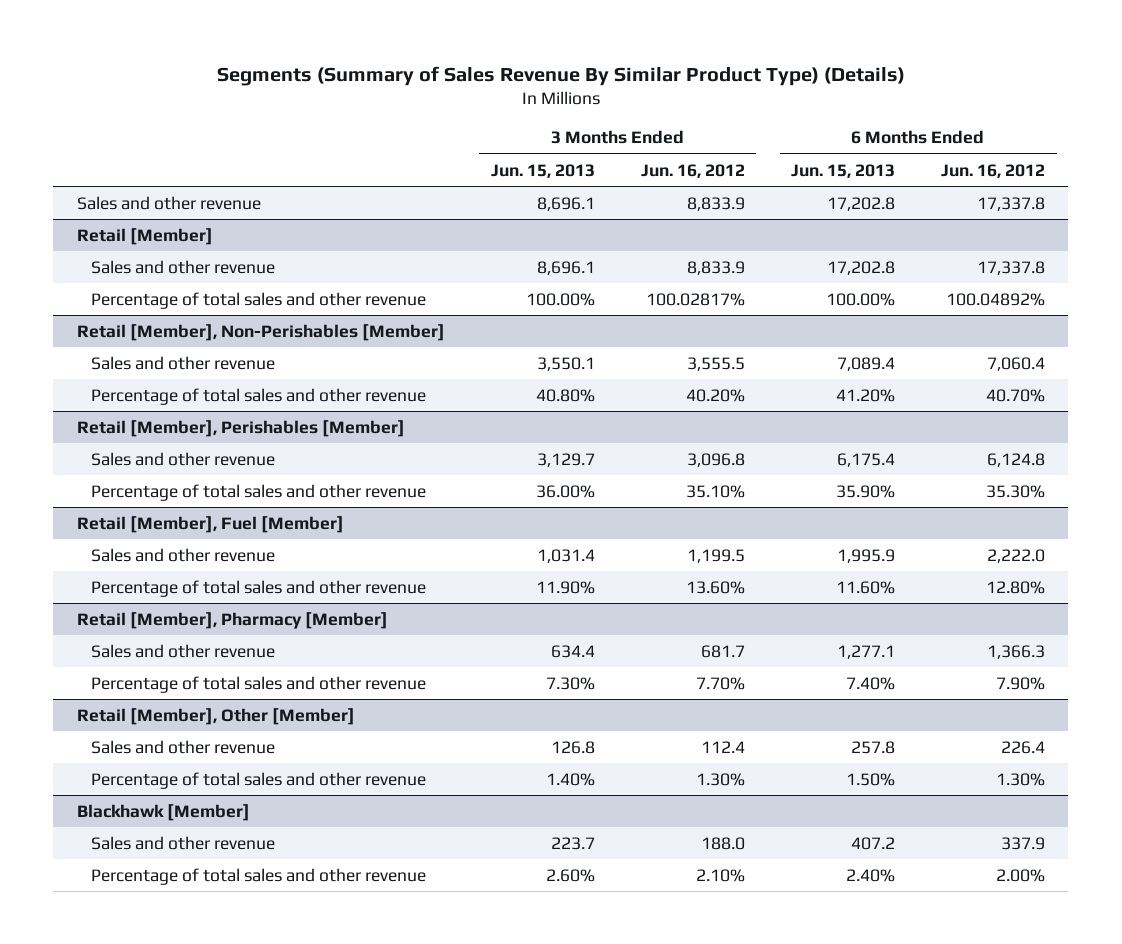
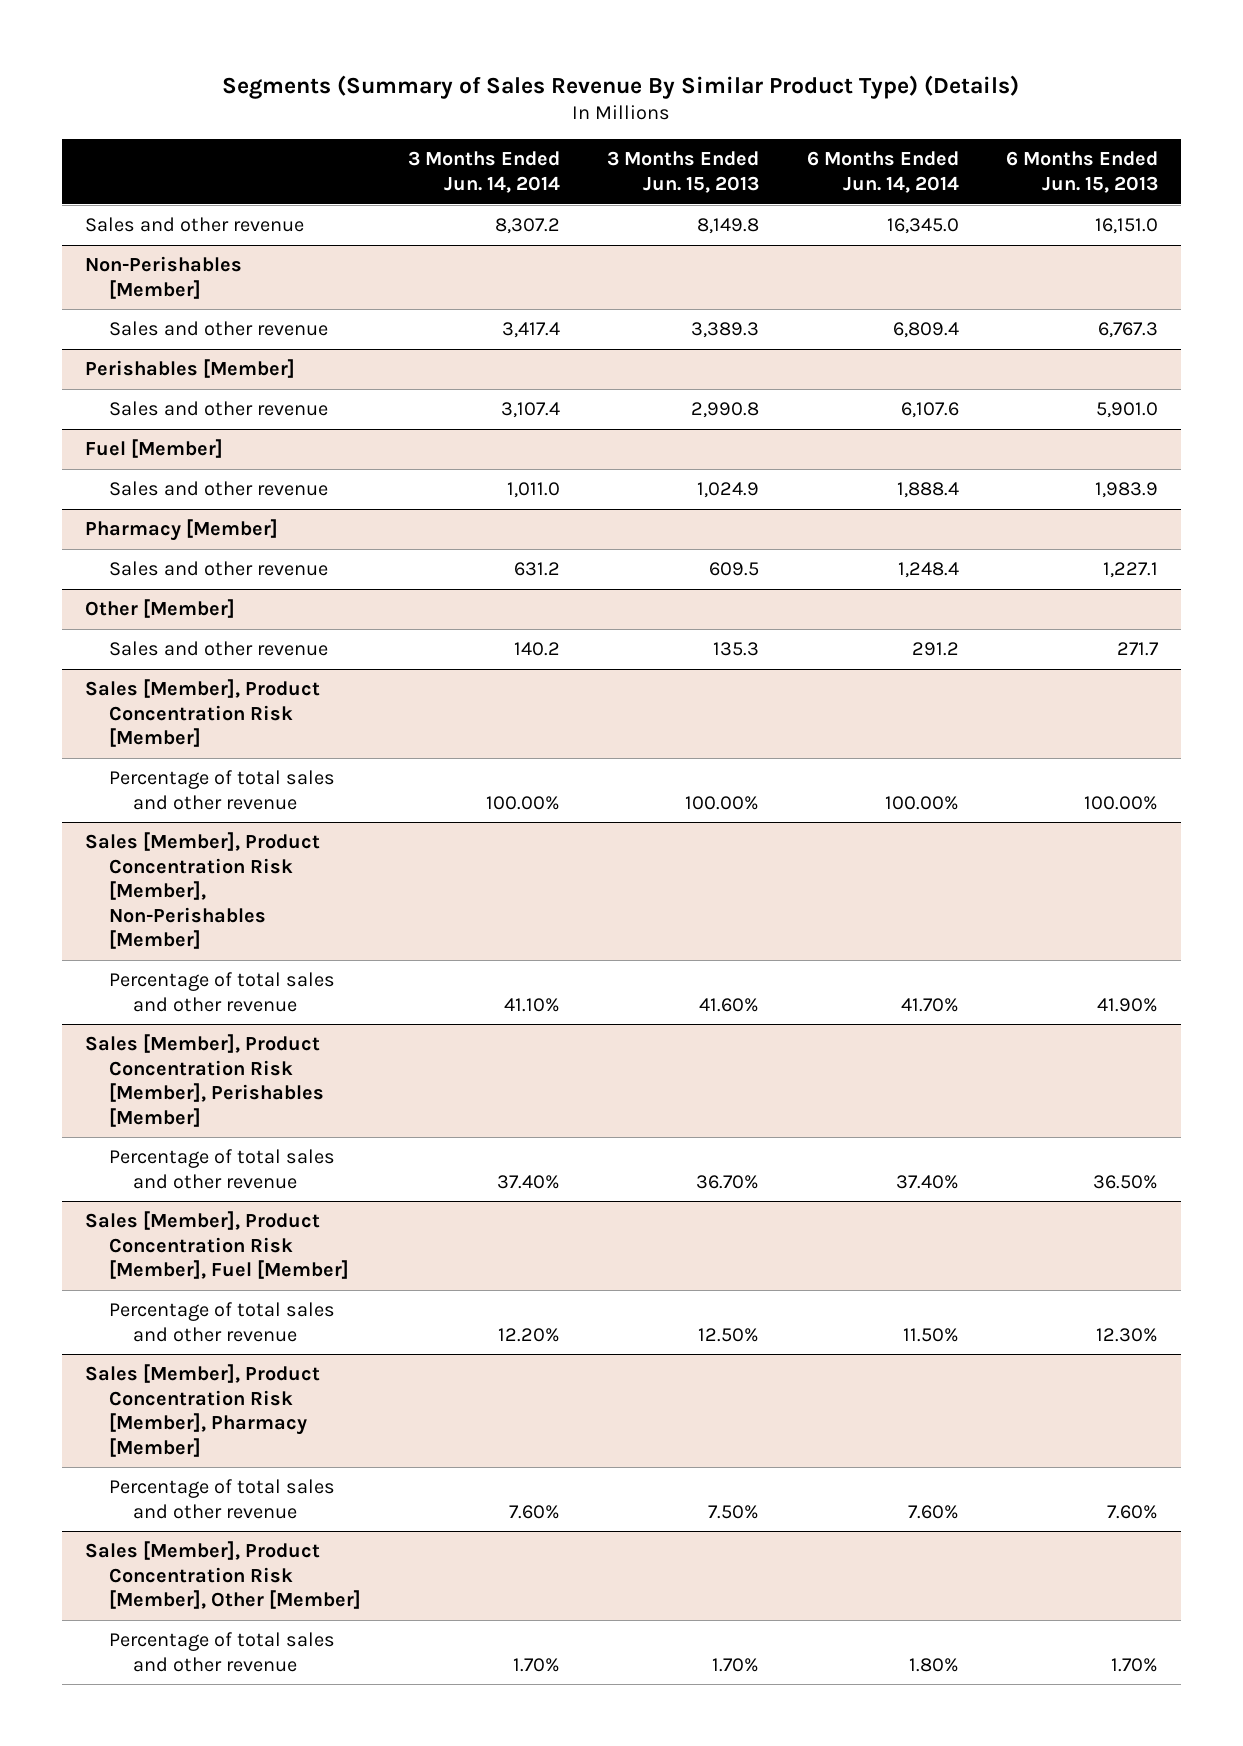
[640,163,745,178] Jun. 16, 2012 -> none
[941,163,1046,178] Jun. 16, 2012 -> none
none -> [408,151,561,194] 3 Months Ended Jun. 14, 2014
none -> [806,151,959,194] 6 Months Ended Jun. 14, 2014
[76,227,213,245] Retail [Member] -> none
[536,196,595,211] 8,696.1 -> [697,218,760,235] 8,149.8
[827,196,896,211] 17,202.8 -> [1094,218,1158,235] 16,151.0
none -> [85,256,243,299] Non-Perishables [Member]
[536,260,595,275] 8,696.1 -> [691,322,760,339] 3,389.3
[827,260,896,275] 17,202.8 -> [1097,322,1158,339] 6,767.3
none -> [85,359,296,379] Perishables [Member]
none -> [109,401,329,417] Sales and other revenue
none -> [85,439,224,459] Fuel [Member]
none -> [109,481,329,497] Sales and other revenue
none -> [85,519,279,542] Pharmacy [Member]
none -> [109,561,329,577] Sales and other revenue
none -> [85,599,236,619] Other [Member]
none -> [109,641,329,657] Sales and other revenue
none -> [85,679,321,748] Sales [Member], Product Concentration Risk [Member]
[76,323,445,341] Retail [Member], Non-Perishables [Member] -> none
[90,355,275,370] Sales and other revenue -> none
[76,419,405,437] Retail [Member], Perishables [Member] -> none
[90,451,275,466] Sales and other revenue -> none
[76,515,344,533] Retail [Member], Fuel [Member] -> none
[90,547,275,562] Sales and other revenue -> none
[76,611,388,629] Retail [Member], Pharmacy [Member] -> none
[90,643,275,658] Sales and other revenue -> none
[76,707,355,725] Retail [Member], Other [Member] -> none
[90,739,275,754] Sales and other revenue -> none
[76,803,250,821] Blackhawk [Member] -> none
[90,835,275,850] Sales and other revenue -> none
[90,867,426,885] Percentage of total sales and other revenue -> none
none -> [85,832,321,950] Sales [Member], Product Concentration Risk [Member], Non-Perishables [Member]
[535,388,595,402] 40.80% -> [699,997,760,1012] 41.60%
[836,388,896,402] 41.20% -> [1096,997,1158,1012] 41.90%
none -> [85,1034,325,1127] Sales [Member], Product Concentration Risk [Member], Perishables [Member]
[535,484,595,498] 36.00% -> [696,1174,760,1189] 36.70%
[836,484,896,498] 35.90% -> [1092,1174,1158,1189] 36.50%
none -> [85,1211,350,1280] Sales [Member], Product Concentration Risk [Member], Fuel [Member]
[535,580,595,594] 11.90% -> [698,1327,760,1342] 12.50%
[836,580,896,594] 11.60% -> [1095,1327,1158,1342] 12.30%
none -> [85,1364,321,1457] Sales [Member], Product Concentration Risk [Member], Pharmacy [Member]
[545,676,595,690] 7.30% -> [708,1504,760,1519] 7.50%
[846,676,896,690] 7.40% -> [1106,1504,1158,1519] 7.60%
none -> [85,1541,362,1610] Sales [Member], Product Concentration Risk [Member], Other [Member]
[545,772,595,786] 1.40% -> [712,1657,760,1672] 1.70%
[846,772,896,786] 1.50% -> [1110,1657,1158,1672] 1.70%

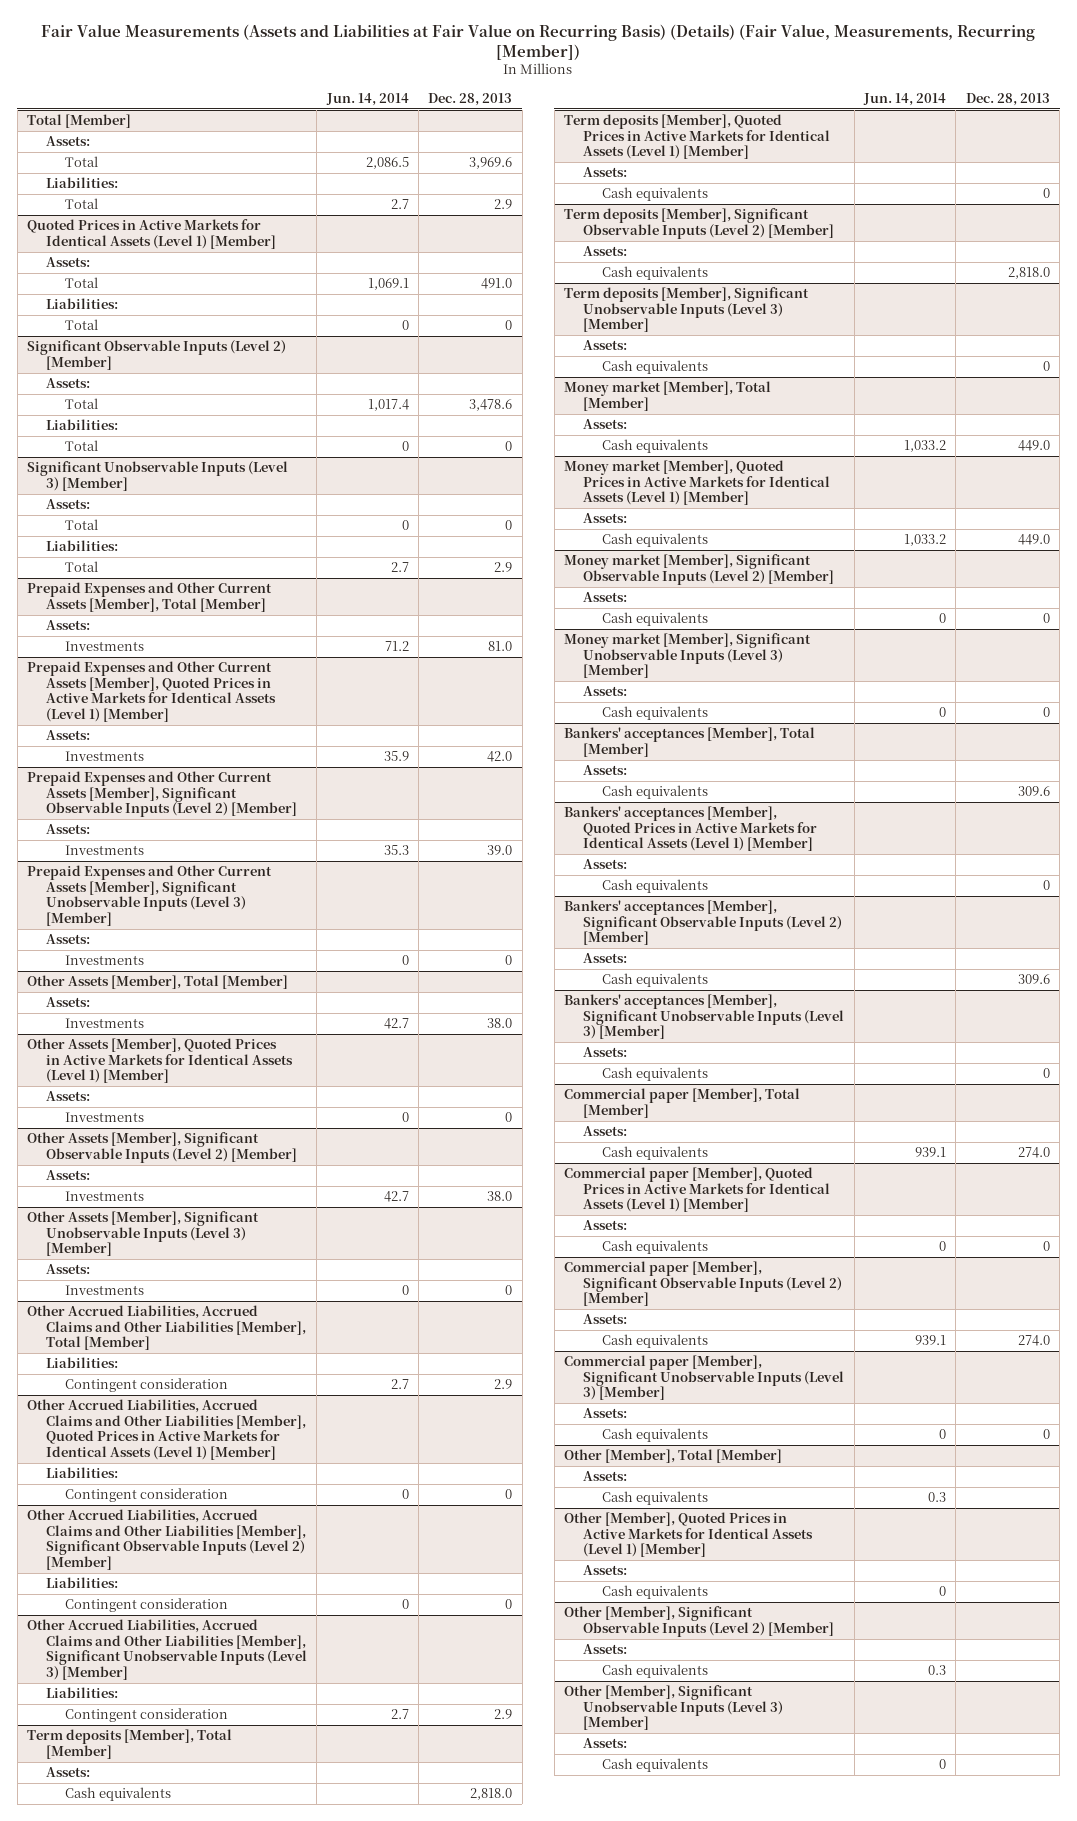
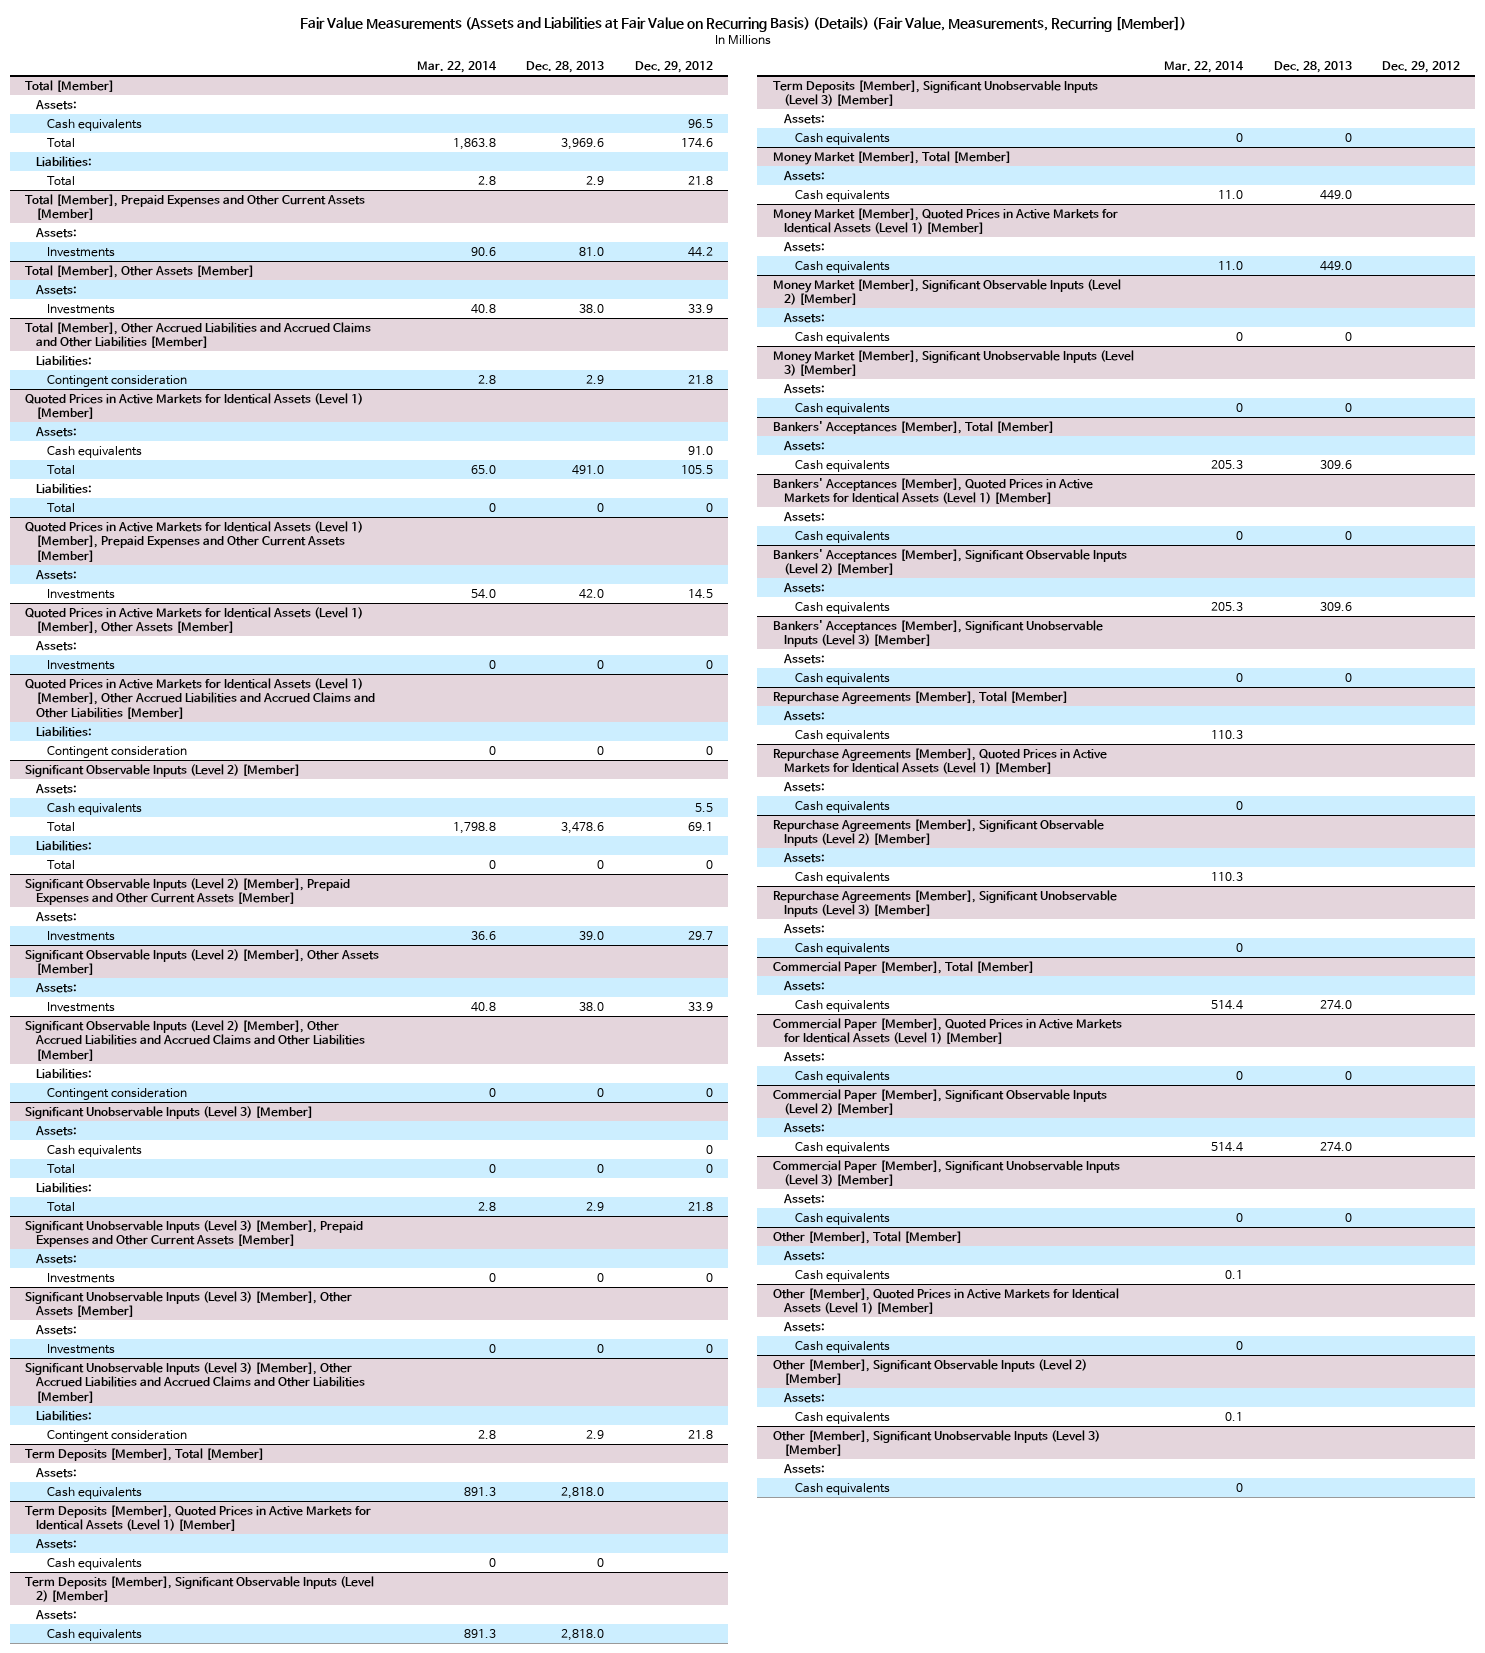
[325,92,409,106] Jun. 14, 2014 -> none
none -> [416,60,497,73] Mar. 22, 2014
none -> [634,60,713,73] Dec. 29, 2012
none -> [47,118,143,131] Cash equivalents
none -> [25,193,366,221] Total [Member], Prepaid Expenses and Other Current Assets [Member]
none -> [35,227,78,238] Assets:
none -> [47,246,116,257] Investments
none -> [25,264,255,278] Total [Member], Other Assets [Member]
none -> [35,284,78,295] Assets:
none -> [47,303,116,314] Investments
none -> [25,321,372,349] Total [Member], Other Accrued Liabilities and Accrued Claims and Other Liabilities [Member]
none -> [36,354,93,366] Liabilities:
none -> [47,374,188,387] Contingent consideration
none -> [47,445,143,458] Cash equivalents
none -> [25,520,364,562] Quoted Prices in Active Markets for Identical Assets (Level 1) [Member], Prepaid Expenses and Other Current Assets [Member]
none -> [35,569,78,580] Assets:
none -> [47,588,116,599] Investments
none -> [25,606,364,635] Quoted Prices in Active Markets for Identical Assets (Level 1) [Member], Other Assets [Member]
none -> [35,640,78,651] Assets:
none -> [47,659,116,670] Investments
none -> [25,677,376,719] Quoted Prices in Active Markets for Identical Assets (Level 1) [Member], Other Accrued Liabilities and Accrued Claims and Other Liabilities [Member]
none -> [36,725,93,737] Liabilities:
none -> [47,745,188,758] Contingent consideration
none -> [47,802,143,815] Cash equivalents
none -> [25,877,351,906] Significant Observable Inputs (Level 2) [Member], Prepaid Expenses and Other Current Assets [Member]
none -> [35,911,78,922] Assets:
none -> [47,930,116,941] Investments
none -> [25,948,380,976] Significant Observable Inputs (Level 2) [Member], Other Assets [Member]
none -> [35,982,78,993] Assets:
none -> [47,1001,116,1012] Investments
none -> [25,1019,366,1061] Significant Observable Inputs (Level 2) [Member], Other Accrued Liabilities and Accrued Claims and Other Liabilities [Member]
none -> [36,1067,93,1079] Liabilities:
none -> [47,1087,188,1100] Contingent consideration
none -> [47,1144,143,1157] Cash equivalents
[26,582,272,612] Prepaid Expenses and Other Current Assets [Member], Total [Member] -> none
[45,620,90,631] Assets: -> none
[64,641,144,652] Investments -> none
[26,661,276,722] Prepaid Expenses and Other Current Assets [Member], Quoted Prices in Active Markets for Identical Assets (Level 1) [Member] -> none
[45,730,90,741] Assets: -> none
[64,751,144,762] Investments -> none
[26,771,297,818] Prepaid Expenses and Other Current Assets [Member], Significant Observable Inputs (Level 2) [Member] -> none
[45,824,90,835] Assets: -> none
[64,845,144,856] Investments -> none
[45,934,90,945] Assets: -> none
[64,955,144,966] Investments -> none
[26,975,288,990] Other Assets [Member], Total [Member] -> none
[45,997,90,1008] Assets: -> none
[64,1018,144,1029] Investments -> none
[26,1038,293,1084] Other Assets [Member], Quoted Prices in Active Markets for Identical Assets (Level 1) [Member] -> none
[26,865,272,926] Prepaid Expenses and Other Current Assets [Member], Significant Unobservable Inputs (Level 3) [Member] -> [25,1219,364,1248] Significant Unobservable Inputs (Level 3) [Member], Prepaid Expenses and Other Current Assets [Member]
[26,1132,297,1163] Other Assets [Member], Significant Observable Inputs (Level 2) [Member] -> none
[45,1170,90,1181] Assets: -> none
[64,1191,144,1202] Investments -> none
[26,1211,259,1257] Other Assets [Member], Significant Unobservable Inputs (Level 3) [Member] -> [25,1290,353,1318] Significant Unobservable Inputs (Level 3) [Member], Other Assets [Member]
[26,1305,306,1351] Other Accrued Liabilities, Accrued Claims and Other Liabilities [Member], Total [Member] -> none
[45,1357,118,1369] Liabilities: -> none
[64,1378,228,1393] Contingent consideration -> none
[26,1399,306,1460] Other Accrued Liabilities, Accrued Claims and Other Liabilities [Member], Quoted Prices in Active Markets for Identical Assets (Level 1) [Member] -> none
[45,1467,118,1479] Liabilities: -> none
[64,1488,228,1503] Contingent consideration -> none
[26,1509,306,1570] Other Accrued Liabilities, Accrued Claims and Other Liabilities [Member], Significant Observable Inputs (Level 2) [Member] -> none
[45,1577,118,1589] Liabilities: -> none
[64,1598,228,1613] Contingent consideration -> none
[26,1619,307,1680] Other Accrued Liabilities, Accrued Claims and Other Liabilities [Member], Significant Unobservable Inputs (Level 3) [Member] -> [25,1361,366,1403] Significant Unobservable Inputs (Level 3) [Member], Other Accrued Liabilities and Accrued Claims and Other Liabilities [Member]
[26,1729,232,1759] Term deposits [Member], Total [Member] -> [25,1447,265,1461] Term Deposits [Member], Total [Member]
[564,114,831,160] Term deposits [Member], Quoted Prices in Active Markets for Identical Assets (Level 1) [Member] -> [25,1504,372,1532] Term Deposits [Member], Quoted Prices in Active Markets for Identical Assets (Level 1) [Member]
[564,208,835,239] Term deposits [Member], Significant Observable Inputs (Level 2) [Member] -> [25,1575,375,1603] Term Deposits [Member], Significant Observable Inputs (Level 2) [Member]
[564,287,810,333] Term deposits [Member], Significant Unobservable Inputs (Level 3) [Member] -> [772,79,1098,107] Term Deposits [Member], Significant Unobservable Inputs (Level 3) [Member]
[564,381,772,411] Money market [Member], Total [Member] -> [772,150,1011,165] Money Market [Member], Total [Member]
[564,460,831,506] Money market [Member], Quoted Prices in Active Markets for Identical Assets (Level 1) [Member] -> [772,207,1118,235] Money Market [Member], Quoted Prices in Active Markets for Identical Assets (Level 1) [Member]
[564,554,835,585] Money market [Member], Significant Observable Inputs (Level 2) [Member] -> [772,278,1121,306] Money Market [Member], Significant Observable Inputs (Level 2) [Member]
[564,633,812,679] Money market [Member], Significant Unobservable Inputs (Level 3) [Member] -> [772,349,1134,377] Money Market [Member], Significant Unobservable Inputs (Level 3) [Member]
[564,727,816,757] Bankers' acceptances [Member], Total [Member] -> [772,420,1054,434] Bankers' Acceptances [Member], Total [Member]
[564,806,818,852] Bankers' acceptances [Member], Quoted Prices in Active Markets for Identical Assets (Level 1) [Member] -> [772,477,1093,505] Bankers' Acceptances [Member], Quoted Prices in Active Markets for Identical Assets (Level 1) [Member]
[564,900,843,946] Bankers' acceptances [Member], Significant Observable Inputs (Level 2) [Member] -> [772,548,1127,576] Bankers' Acceptances [Member], Significant Observable Inputs (Level 2) [Member]
[564,994,845,1040] Bankers' acceptances [Member], Significant Unobservable Inputs (Level 3) [Member] -> [772,619,1103,648] Bankers' Acceptances [Member], Significant Unobservable Inputs (Level 3) [Member]
[564,1088,801,1118] Commercial paper [Member], Total [Member] -> none
none -> [772,690,1068,704] Repurchase Agreements [Member], Total [Member]
none -> [794,729,890,742] Cash equivalents
none -> [772,747,1107,775] Repurchase Agreements [Member], Quoted Prices in Active Markets for Identical Assets (Level 1) [Member]
none -> [782,781,825,792] Assets:
none -> [794,800,890,813] Cash equivalents
none -> [772,818,1104,847] Repurchase Agreements [Member], Significant Observable Inputs (Level 2) [Member]
none -> [782,852,825,863] Assets:
none -> [794,871,890,884] Cash equivalents
none -> [772,889,1117,918] Repurchase Agreements [Member], Significant Unobservable Inputs (Level 3) [Member]
none -> [782,923,825,934] Assets:
none -> [794,942,890,955] Cash equivalents
none -> [772,960,1034,974] Commercial Paper [Member], Total [Member]
none -> [782,980,825,991] Assets:
[564,1167,831,1213] Commercial paper [Member], Quoted Prices in Active Markets for Identical Assets (Level 1) [Member] -> [772,1017,1122,1045] Commercial Paper [Member], Quoted Prices in Active Markets for Identical Assets (Level 1) [Member]
[564,1261,843,1307] Commercial paper [Member], Significant Observable Inputs (Level 2) [Member] -> [772,1088,1107,1116] Commercial Paper [Member], Significant Observable Inputs (Level 2) [Member]
[564,1355,845,1401] Commercial paper [Member], Significant Unobservable Inputs (Level 3) [Member] -> [772,1159,1120,1187] Commercial Paper [Member], Significant Unobservable Inputs (Level 3) [Member]

